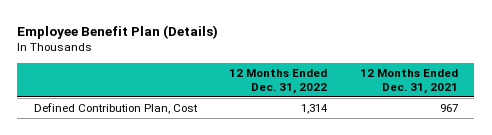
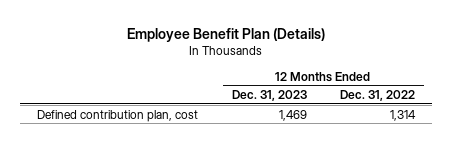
[360,68,459,95] 12 Months Ended Dec. 31, 2021 -> none
none -> [231,90,307,102] Dec. 31, 2023
[33,103,198,115] Defined Contribution Plan, Cost -> [36,109,198,122] Defined contribution plan, cost

